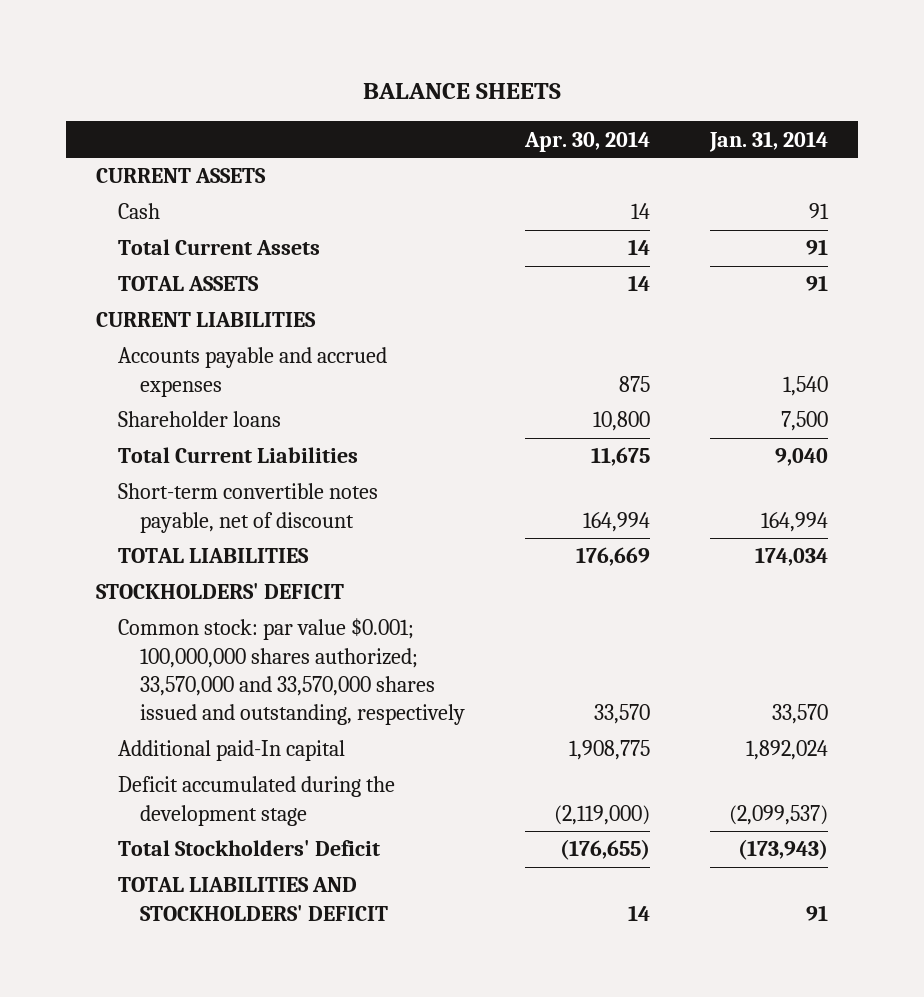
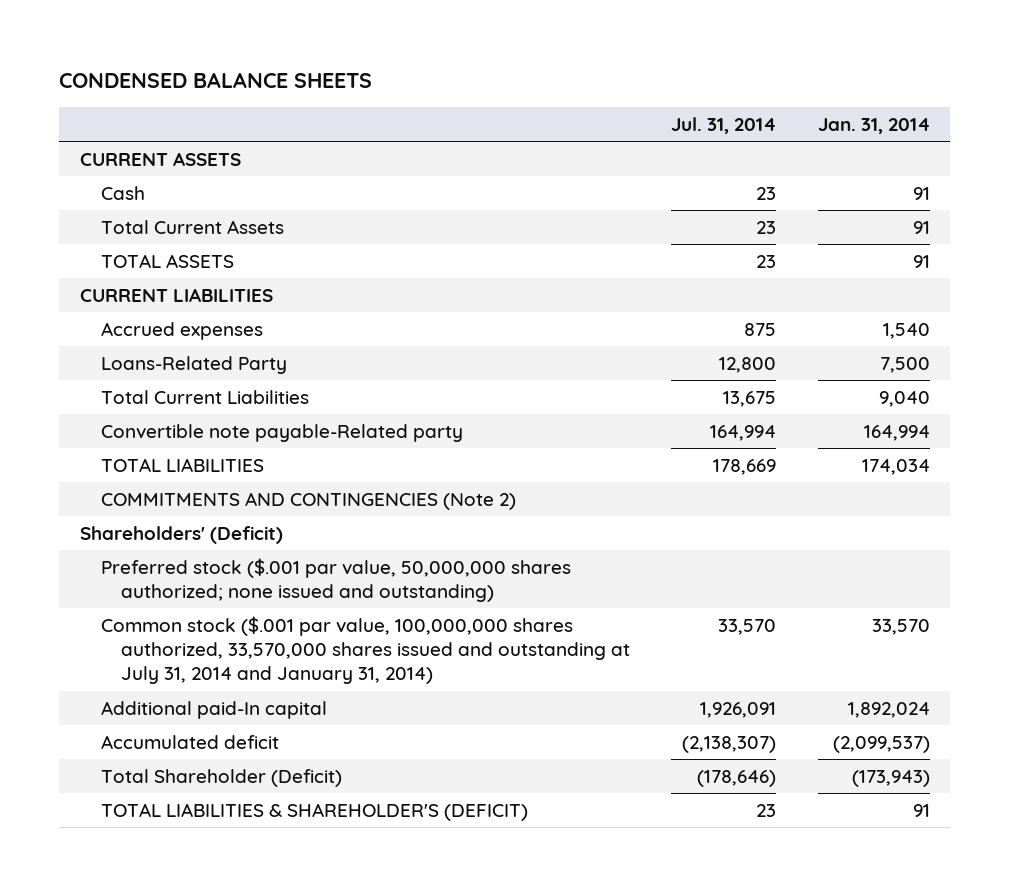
[362,83,561,100] BALANCE SHEETS -> [59,72,373,89] CONDENSED BALANCE SHEETS
[524,130,651,152] Apr. 30, 2014 -> none
none -> [671,116,777,134] Jul. 31, 2014
[117,347,387,397] Accounts payable and accrued expenses -> [100,321,263,340] Accrued expenses
[117,411,281,428] Shareholder loans -> [100,355,287,374] Loans-Related Party
[117,483,378,533] Short-term convertible notes payable, net of discount -> [100,423,463,442] Convertible note payable-Related party
none -> [100,491,516,510] COMMITMENTS AND CONTINGENCIES (Note 2)
[95,583,344,600] STOCKHOLDERS' DEFICIT -> [79,525,283,544] Shareholders' (Deficit)
none -> [100,557,571,603] Preferred stock ($.001 par value, 50,000,000 shares authorized; none issued and outstanding)
[117,618,466,726] Common stock: par value $0.001; 100,000,000 shares authorized; 33,570,000 and 33,570,000 shares issued and outstanding, respectively -> [100,615,631,685] Common stock ($.001 par value, 100,000,000 shares authorized, 33,570,000 shares issued and outstanding at July 31, 2014 and January 31, 2014)
[117,776,395,826] Deficit accumulated during the development stage -> [100,734,279,749] Accumulated deficit
[117,840,380,857] Total Stockholders' Deficit -> [100,768,342,787] Total Shareholder (Deficit)
[117,877,389,921] TOTAL LIABILITIES AND STOCKHOLDERS' DEFICIT -> [100,802,528,821] TOTAL LIABILITIES & SHAREHOLDER'S (DEFICIT)

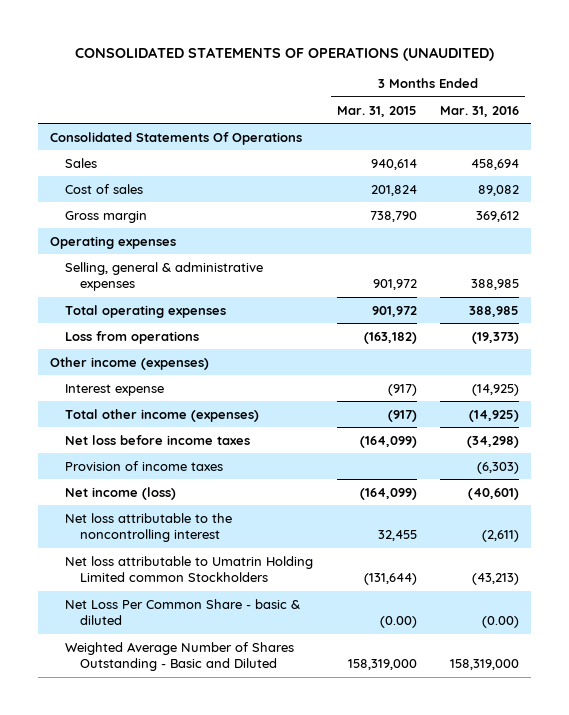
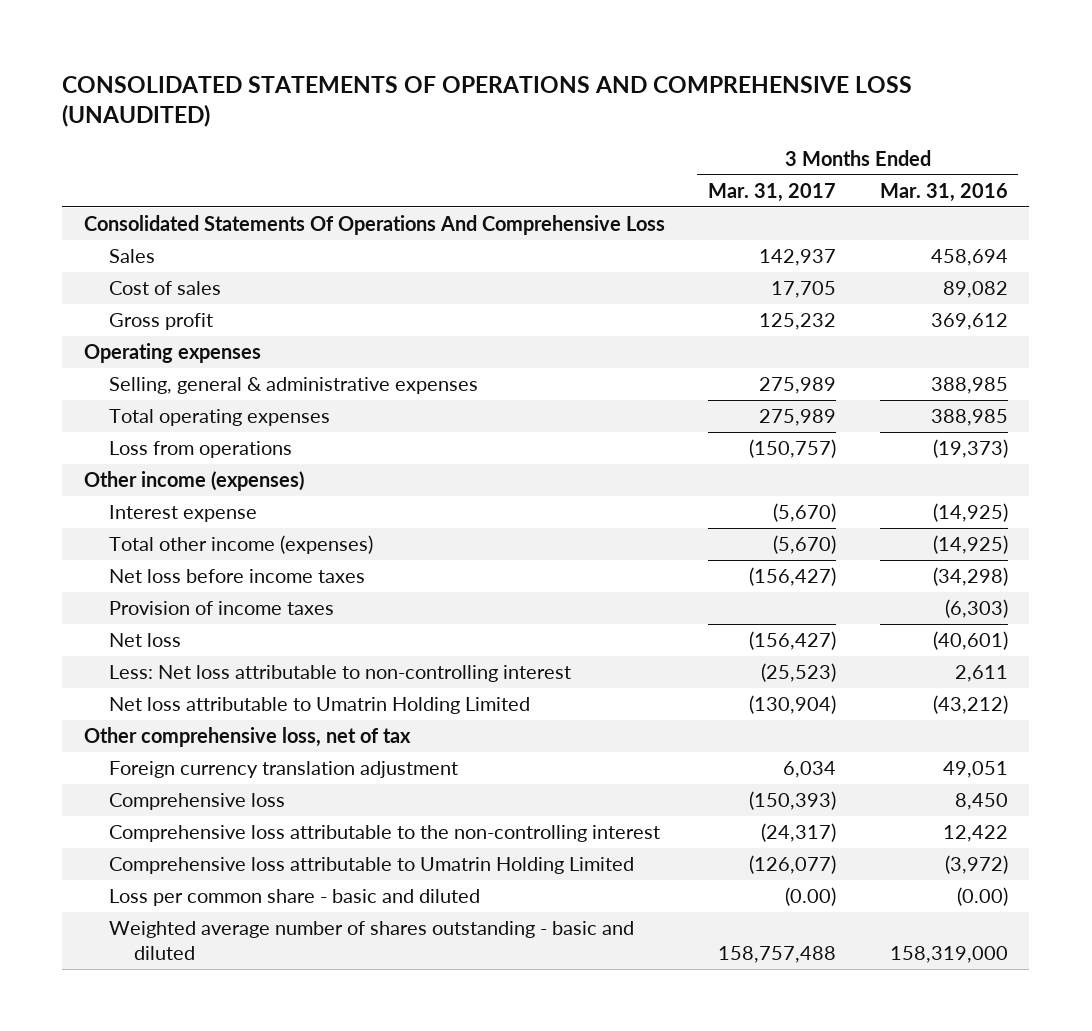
[74,46,494,61] CONSOLIDATED STATEMENTS OF OPERATIONS (UNAUDITED) -> [62,75,913,127] CONSOLIDATED STATEMENTS OF OPERATIONS AND COMPREHENSIVE LOSS (UNAUDITED)
[336,105,417,117] Mar. 31, 2015 -> none
none -> [708,182,837,202] Mar. 31, 2017
[49,131,302,145] Consolidated Statements Of Operations -> [83,215,665,236] Consolidated Statements Of Operations And Comprehensive Loss
[64,210,147,223] Gross margin -> [108,313,213,331] Gross profit
[64,486,176,500] Net income (loss) -> [108,633,181,648] Net loss
[64,512,232,543] Net loss attributable to the noncontrolling interest -> [108,665,571,683] Less: Net loss attributable to non-controlling interest
[482,530,520,543] (2,611) -> [954,665,1008,683] 2,611
[64,555,313,583] Net loss attributable to Umatrin Holding Limited common Stockholders -> [108,697,530,715] Net loss attributable to Umatrin Holding Limited
[472,573,520,586] (43,213) -> [932,695,1008,715] (43,212)
none -> [83,727,411,748] Other comprehensive loss, net of tax
none -> [108,761,458,779] Foreign currency translation adjustment
none -> [108,793,285,811] Comprehensive loss
none -> [108,825,660,843] Comprehensive loss attributable to the non-controlling interest
none -> [108,857,634,875] Comprehensive loss attributable to Umatrin Holding Limited
[64,598,300,626] Net Loss Per Common Share - basic & diluted -> [108,889,480,907] Loss per common share - basic and diluted
[64,641,294,672] Weighted Average Number of Shares Outstanding - Basic and Diluted -> [108,921,634,961] Weighted average number of shares outstanding - basic and diluted

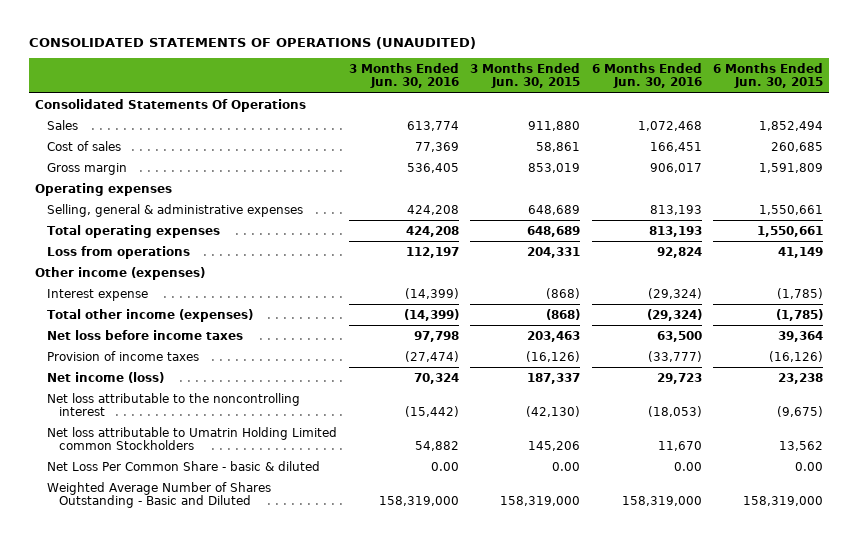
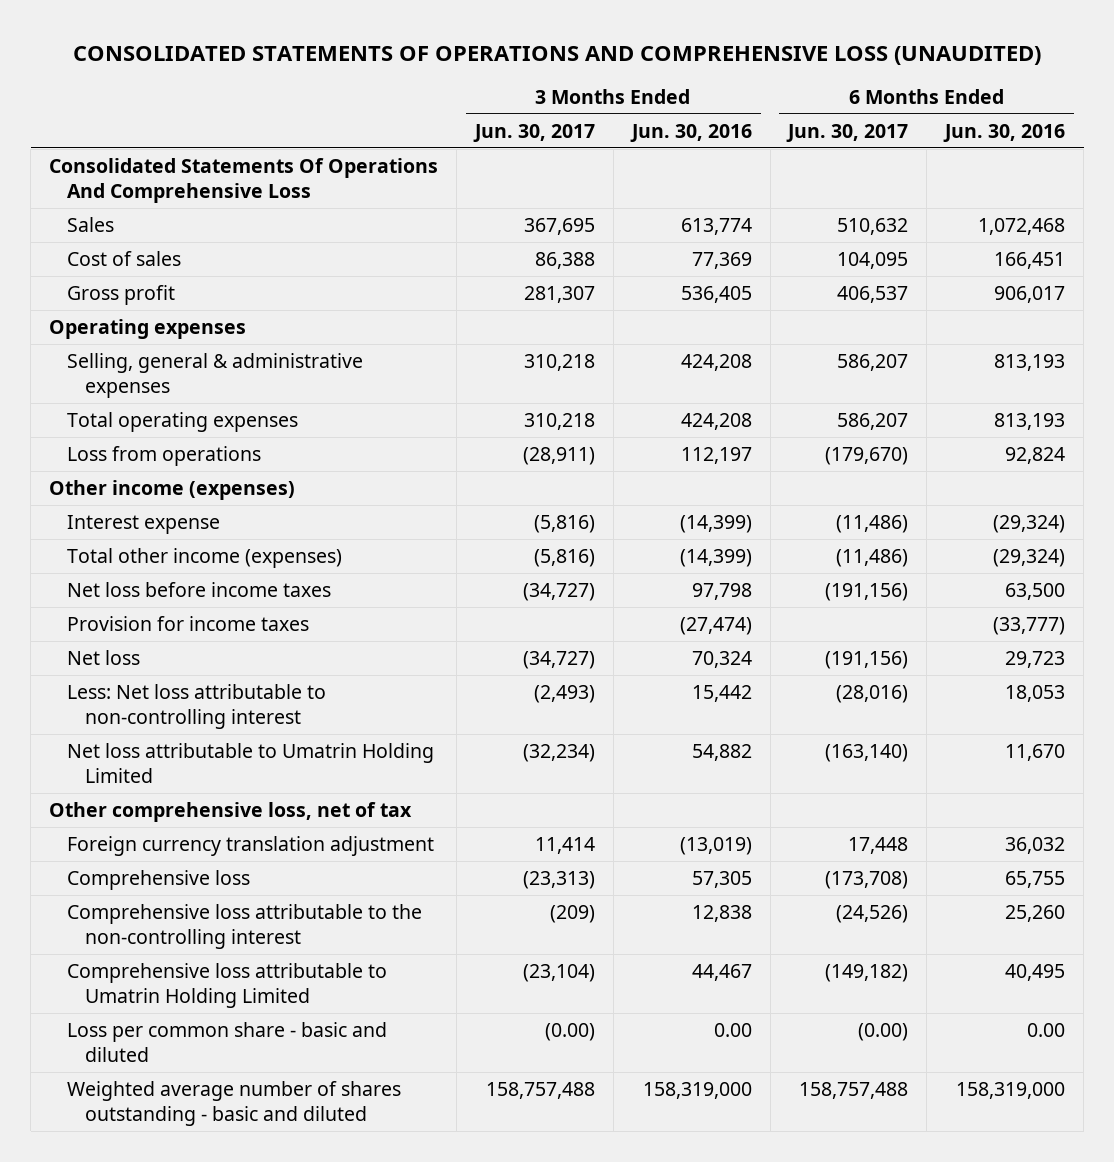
[29,36,477,49] CONSOLIDATED STATEMENTS OF OPERATIONS (UNAUDITED) -> [73,45,1042,65] CONSOLIDATED STATEMENTS OF OPERATIONS AND COMPREHENSIVE LOSS (UNAUDITED)
[470,62,581,89] 3 Months Ended Jun. 30, 2015 -> none
[713,62,824,89] 6 Months Ended Jun. 30, 2015 -> none
none -> [472,123,595,142] Jun. 30, 2017
none -> [786,123,909,142] Jun. 30, 2017
[35,98,307,112] Consolidated Statements Of Operations -> [49,157,439,203] Consolidated Statements Of Operations And Comprehensive Loss
[47,162,128,175] Gross margin -> [66,284,175,305] Gross profit
[47,350,200,361] Provision of income taxes -> [66,615,309,631] Provision for income taxes
[47,371,165,383] Net income (loss) -> [66,649,140,665] Net loss
[47,392,301,417] Net loss attributable to the noncontrolling interest -> [66,683,326,729] Less: Net loss attributable to non-controlling interest
[404,406,459,418] (15,442) -> [691,684,752,702] 15,442
[647,406,702,418] (18,053) -> [1005,684,1066,702] 18,053
[47,426,338,451] Net loss attributable to Umatrin Holding Limited common Stockholders -> [66,742,434,783] Net loss attributable to Umatrin Holding Limited
none -> [49,801,413,822] Other comprehensive loss, net of tax
none -> [66,835,434,856] Foreign currency translation adjustment
none -> [66,869,250,890] Comprehensive loss
none -> [66,903,422,949] Comprehensive loss attributable to the non-controlling interest
none -> [66,962,387,1008] Comprehensive loss attributable to Umatrin Holding Limited
[47,460,321,471] Net Loss Per Common Share - basic & diluted -> [66,1021,387,1062] Loss per common share - basic and diluted
[47,481,272,509] Weighted Average Number of Shares Outstanding - Basic and Diluted -> [66,1080,401,1126] Weighted average number of shares outstanding - basic and diluted

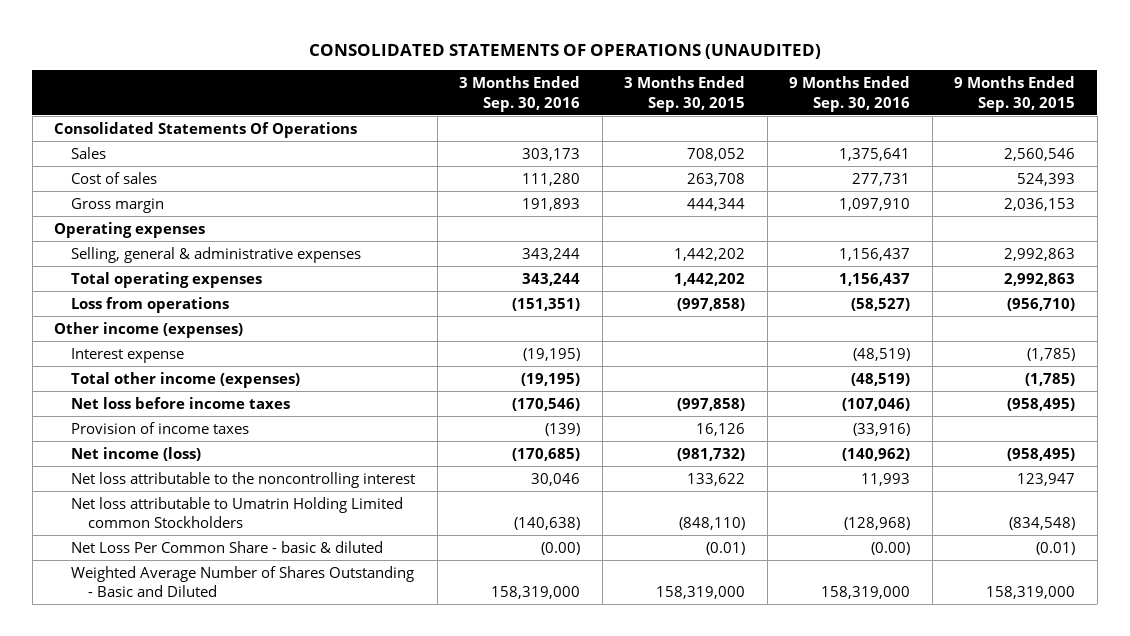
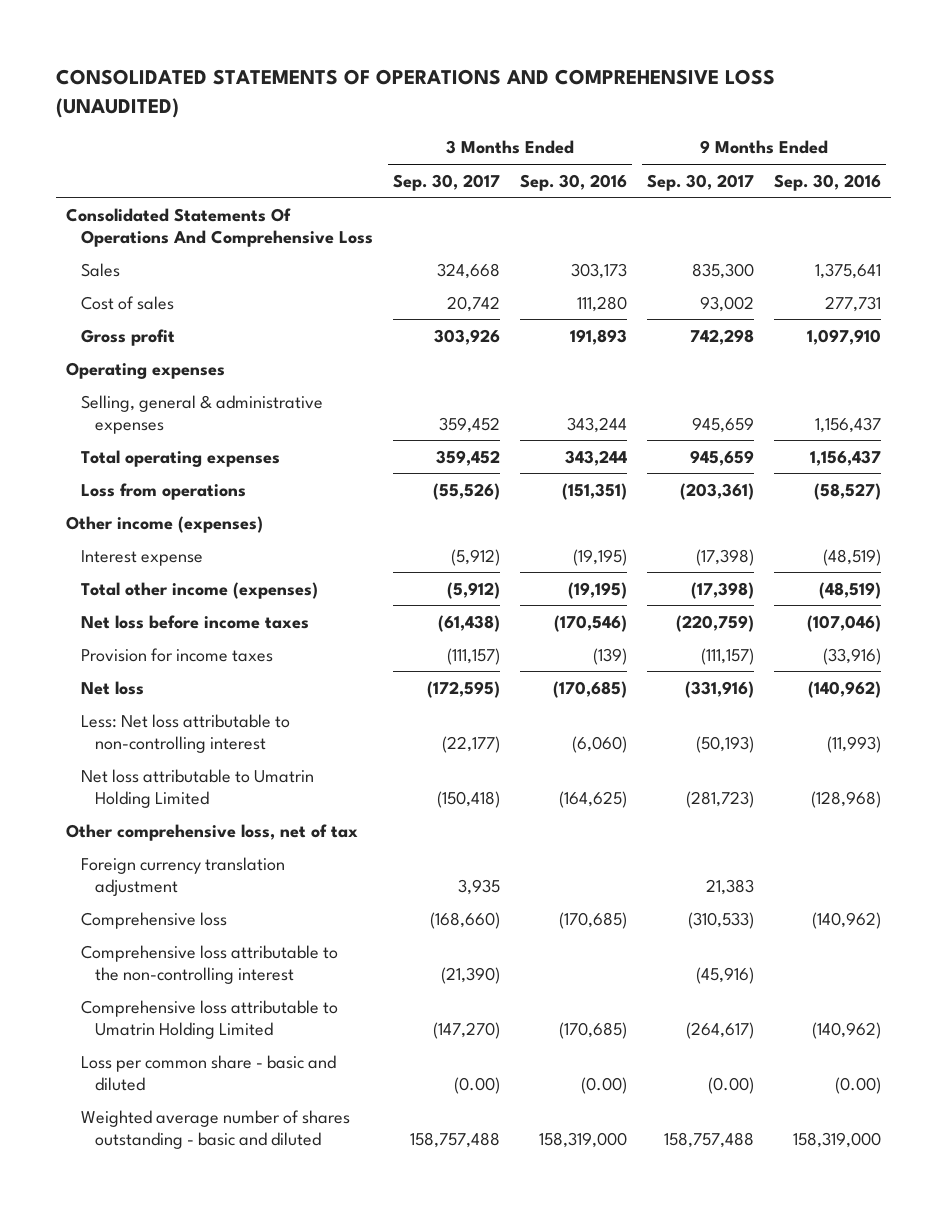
[308,43,821,59] CONSOLIDATED STATEMENTS OF OPERATIONS (UNAUDITED) -> [56,69,776,118] CONSOLIDATED STATEMENTS OF OPERATIONS AND COMPREHENSIVE LOSS (UNAUDITED)
[624,76,746,112] 3 Months Ended Sep. 30, 2015 -> none
[954,76,1076,112] 9 Months Ended Sep. 30, 2015 -> none
none -> [392,173,500,191] Sep. 30, 2017
none -> [646,173,754,191] Sep. 30, 2017
[54,121,358,138] Consolidated Statements Of Operations -> [66,207,373,247] Consolidated Statements Of Operations And Comprehensive Loss
[71,197,165,213] Gross margin -> [80,328,175,346] Gross profit
[71,421,250,434] Provision of income taxes -> [80,647,273,662] Provision for income taxes
[71,446,202,461] Net income (loss) -> [80,680,144,695] Net loss
[71,471,416,488] Net loss attributable to the noncontrolling interest -> [80,713,290,753] Less: Net loss attributable to non-controlling interest
[531,472,581,486] 30,046 -> [571,735,627,753] (6,060)
[861,472,911,486] 11,993 -> [826,735,881,753] (11,993)
[71,496,404,529] Net loss attributable to Umatrin Holding Limited common Stockholders -> [80,768,314,808] Net loss attributable to Umatrin Holding Limited
[514,517,581,531] (140,638) -> [558,790,627,808] (164,625)
none -> [66,823,359,841] Other comprehensive loss, net of tax
none -> [80,856,285,896] Foreign currency translation adjustment
none -> [80,911,227,929] Comprehensive loss
none -> [80,944,338,984] Comprehensive loss attributable to the non-controlling interest
none -> [80,999,338,1039] Comprehensive loss attributable to Umatrin Holding Limited
[71,540,384,553] Net Loss Per Common Share - basic & diluted -> [80,1054,336,1091] Loss per common share - basic and diluted
[71,565,415,598] Weighted Average Number of Shares Outstanding - Basic and Diluted -> [80,1109,350,1149] Weighted average number of shares outstanding - basic and diluted

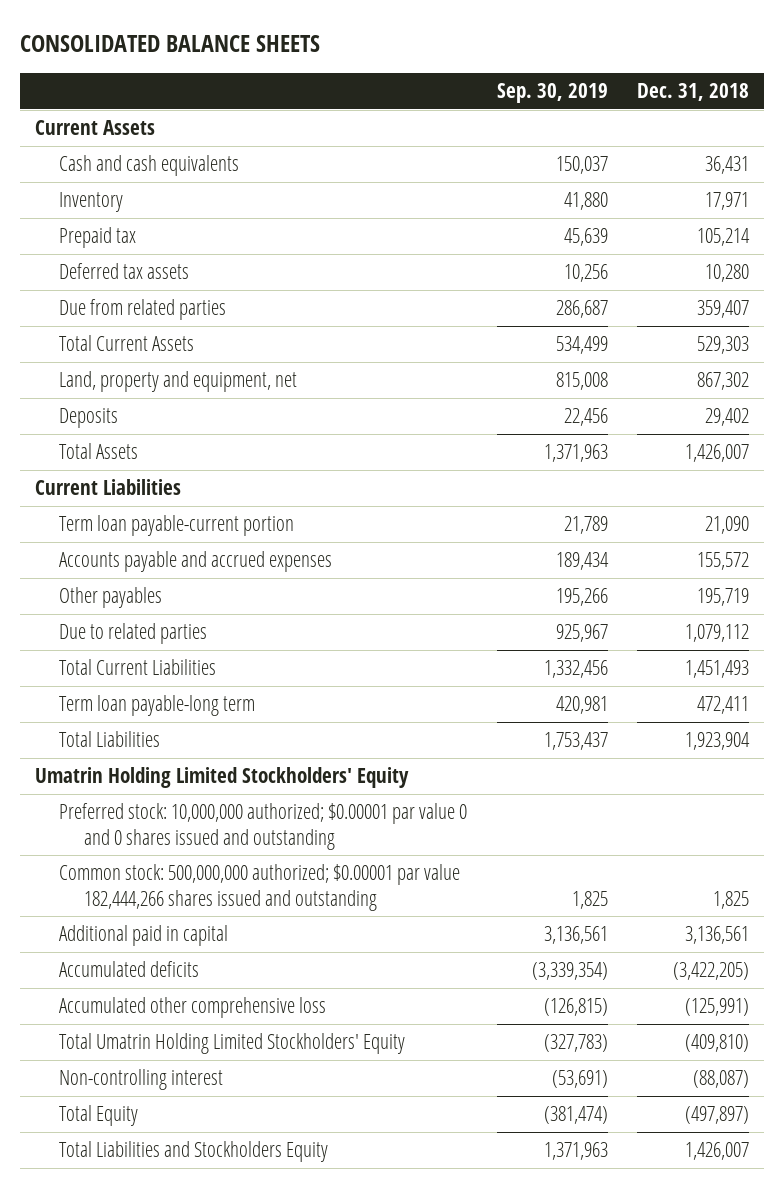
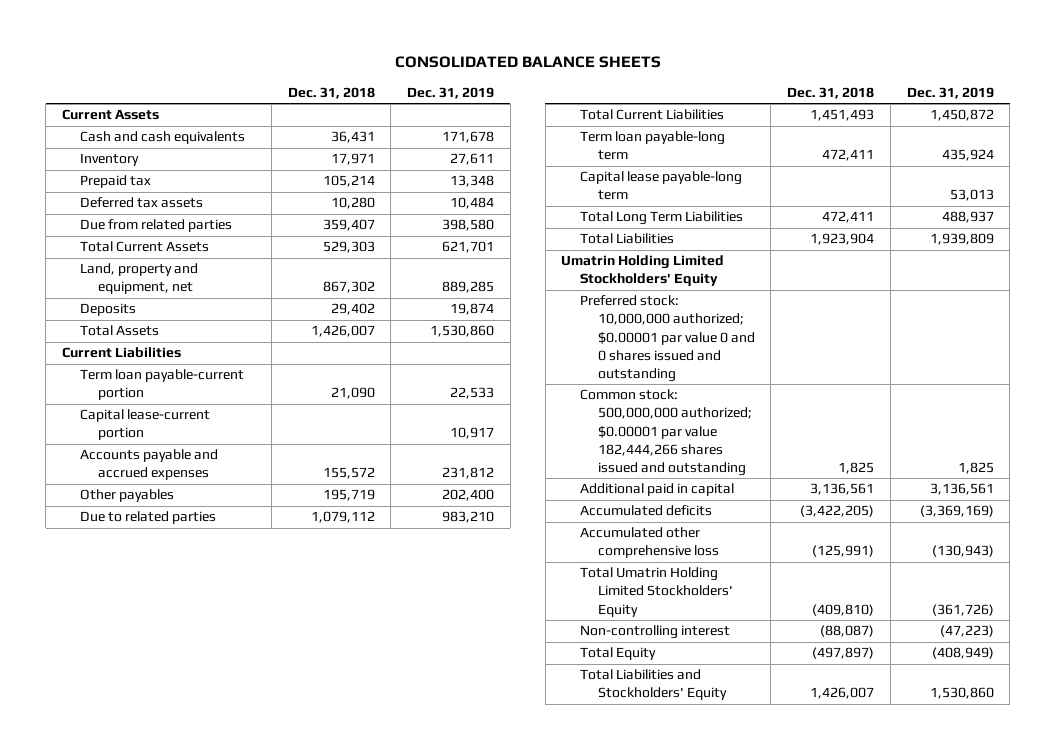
[496,83,608,104] Sep. 30, 2019 -> none
none -> [406,86,494,99] Dec. 31, 2019
none -> [79,409,210,441] Capital lease-current portion
none -> [579,171,742,201] Capital lease payable-long term
none -> [579,211,743,226] Total Long Term Liabilities
[59,1141,329,1163] Total Liabilities and Stockholders Equity -> [579,669,727,701] Total Liabilities and Stockholders' Equity

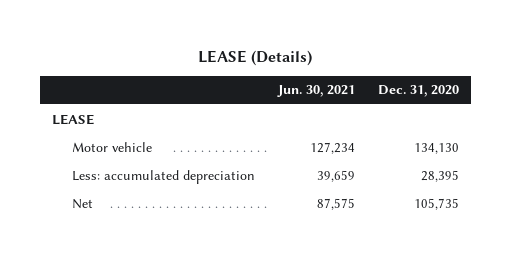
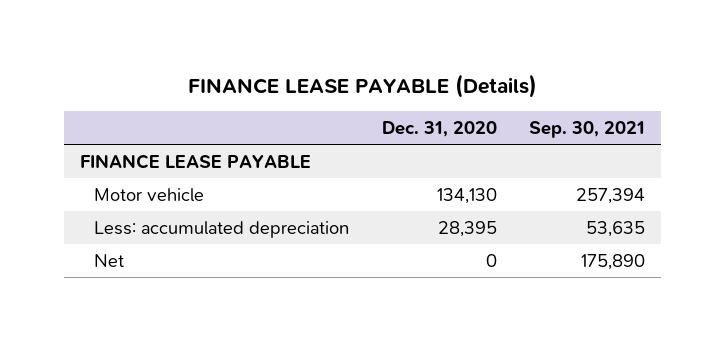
[198,49,313,66] LEASE (Details) -> [187,73,537,98] FINANCE LEASE PAYABLE (Details)
[277,85,356,98] Jun. 30, 2021 -> none
none -> [529,120,646,138] Sep. 30, 2021
[51,113,94,125] LEASE -> [80,153,312,169] FINANCE LEASE PAYABLE
[414,197,460,210] 105,735 -> [485,253,497,267] 0

